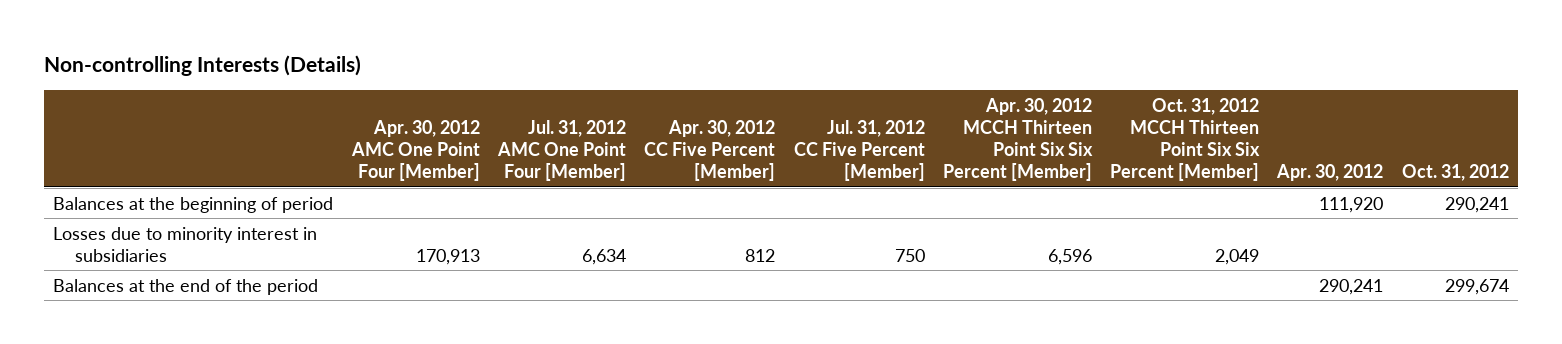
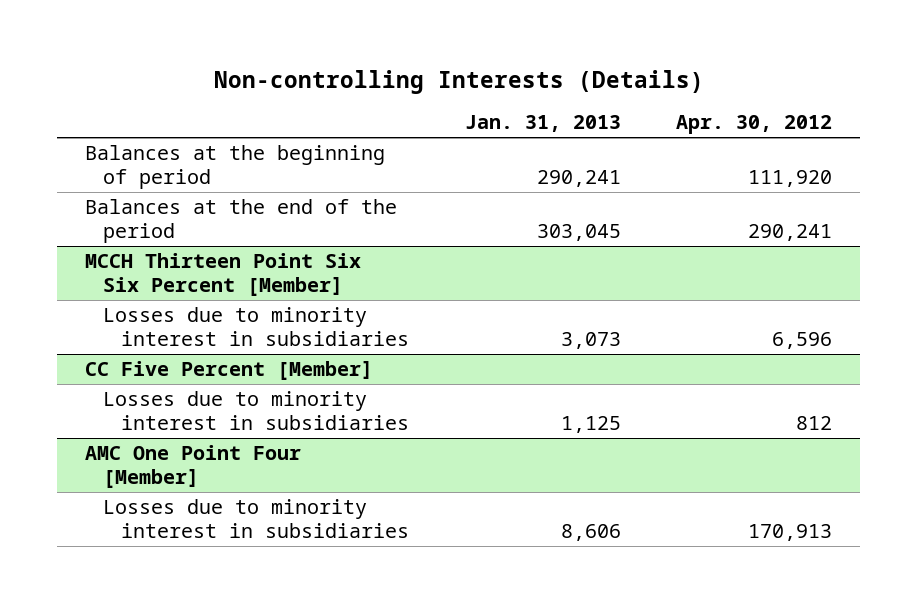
[350,120,480,182] Apr. 30, 2012 AMC One Point Four [Member] -> none
[496,120,626,182] Jul. 31, 2012 AMC One Point Four [Member] -> none
[644,120,776,182] Apr. 30, 2012 CC Five Percent [Member] -> none
[793,120,925,182] Jul. 31, 2012 CC Five Percent [Member] -> none
[942,97,1093,182] Apr. 30, 2012 MCCH Thirteen Point Six Six Percent [Member] -> none
[1110,97,1261,182] Oct. 31, 2012 MCCH Thirteen Point Six Six Percent [Member] -> none
[1401,164,1509,182] Oct. 31, 2012 -> none
none -> [464,115,621,133] Jan. 31, 2013
[53,226,318,262] Losses due to minority interest in subsidiaries -> none
none -> [84,253,361,297] MCCH Thirteen Point Six Six Percent [Member]
none -> [102,307,409,347] Losses due to minority interest in subsidiaries
none -> [84,361,373,381] CC Five Percent [Member]
none -> [102,391,409,431] Losses due to minority interest in subsidiaries
none -> [84,445,301,489] AMC One Point Four [Member]
none -> [102,499,409,539] Losses due to minority interest in subsidiaries

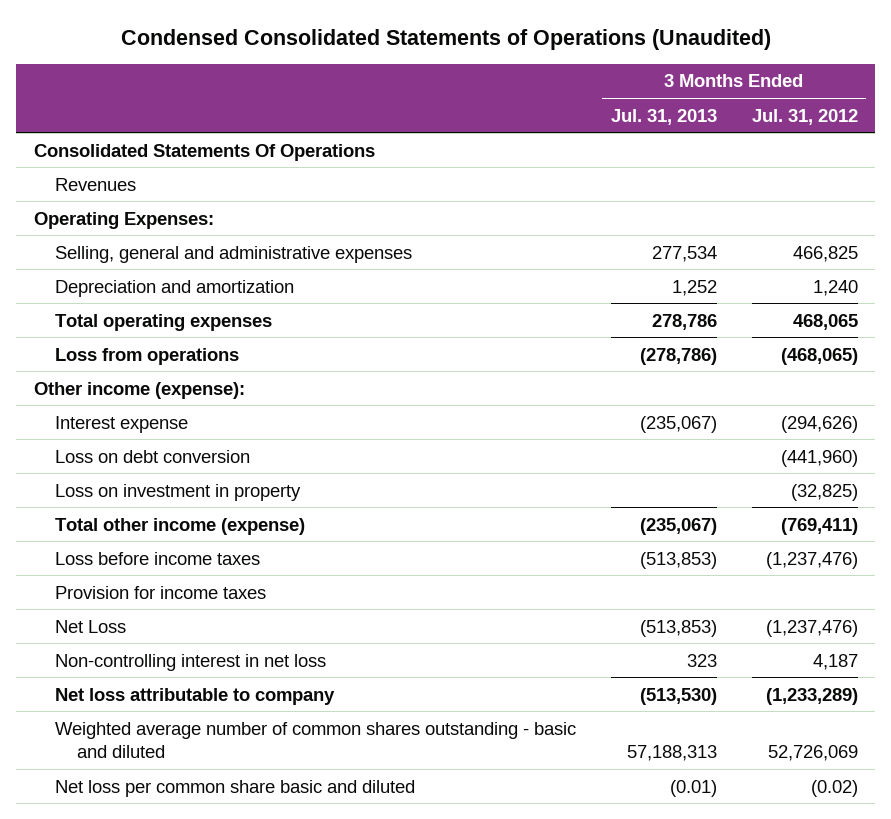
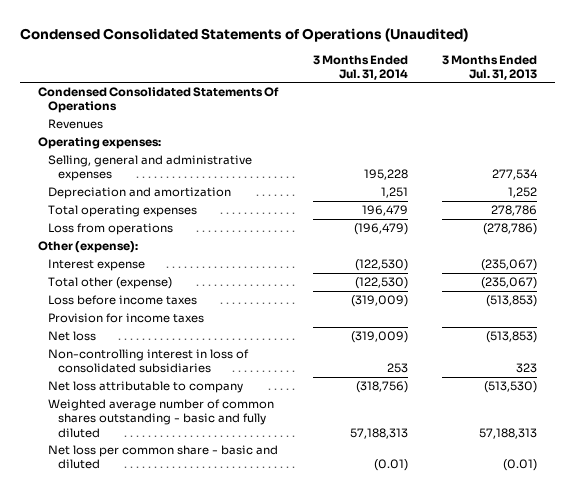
[751,108,858,125] Jul. 31, 2012 -> none
none -> [312,54,408,80] 3 Months Ended Jul. 31, 2014
[33,143,375,161] Consolidated Statements Of Operations -> [37,87,279,114] Condensed Consolidated Statements Of Operations
[33,211,214,229] Operating Expenses: -> [37,137,161,150] Operating expenses:
[33,381,245,399] Other income (expense): -> [37,241,138,254] Other (expense):
[55,449,251,463] Loss on debt conversion -> none
[55,483,302,501] Loss on investment in property -> none
[55,517,306,535] Total other income (expense) -> [48,277,173,290] Total other (expense)
[55,619,127,633] Net Loss -> [48,331,97,342] Net loss
[55,653,327,671] Non-controlling interest in net loss -> [48,349,250,374] Non-controlling interest in loss of consolidated subsidiaries
[55,721,577,759] Weighted average number of common shares outstanding - basic and diluted -> [48,399,275,438] Weighted average number of common shares outstanding - basic and fully diluted
[55,779,416,797] Net loss per common share basic and diluted -> [48,445,279,470] Net loss per common share - basic and diluted

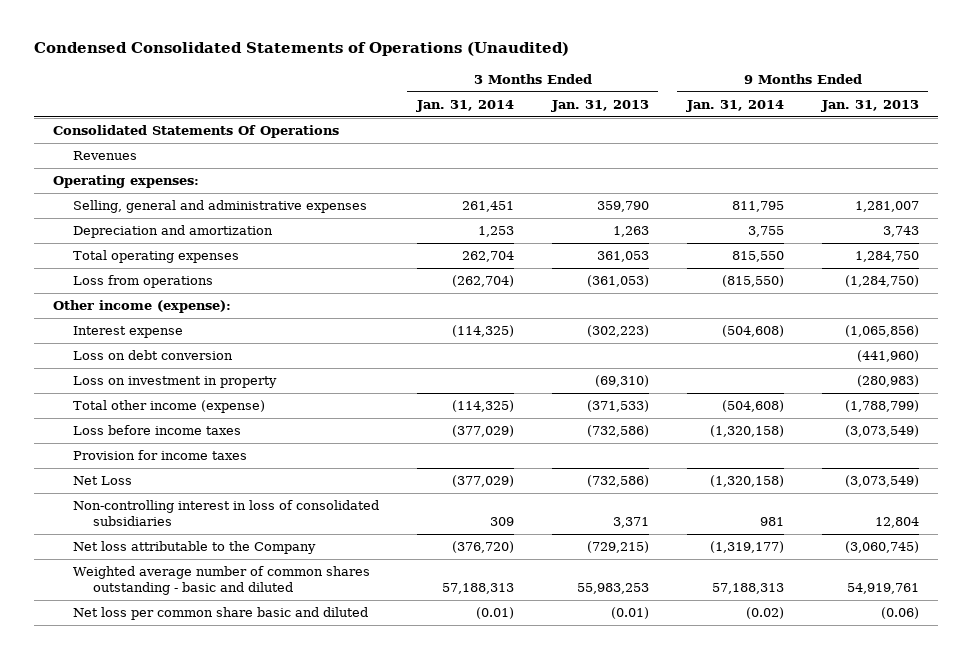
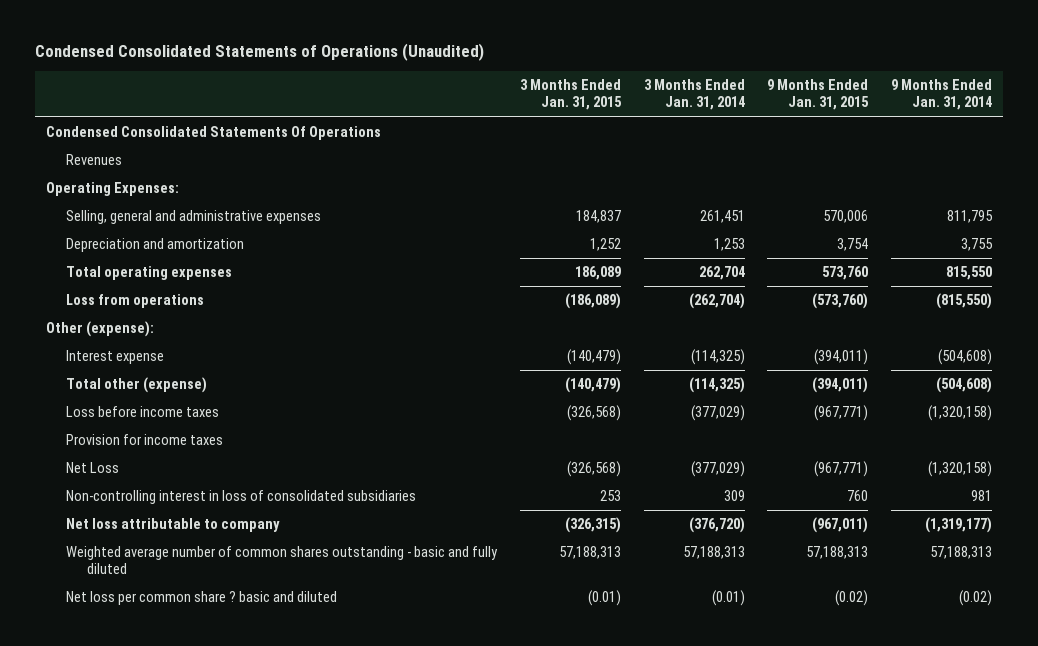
[550,99,649,112] Jan. 31, 2013 -> none
[820,99,919,112] Jan. 31, 2013 -> none
none -> [520,79,623,111] 3 Months Ended Jan. 31, 2015
none -> [767,79,870,111] 9 Months Ended Jan. 31, 2015
[52,125,339,139] Consolidated Statements Of Operations -> [45,126,381,141] Condensed Consolidated Statements Of Operations
[52,175,199,189] Operating expenses: -> [45,182,179,197] Operating Expenses:
[52,300,231,314] Other income (expense): -> [45,321,154,338] Other (expense):
[72,350,233,361] Loss on debt conversion -> none
[72,376,277,389] Loss on investment in property -> none
[72,400,265,414] Total other income (expense) -> [66,377,208,394] Total other (expense)
[72,541,316,555] Net loss attributable to the Company -> [66,518,281,533] Net loss attributable to company
[72,566,370,595] Weighted average number of common shares outstanding - basic and diluted -> [66,546,499,575] Weighted average number of common shares outstanding - basic and fully diluted
[72,607,368,621] Net loss per common share basic and diluted -> [66,591,338,606] Net loss per common share ? basic and diluted

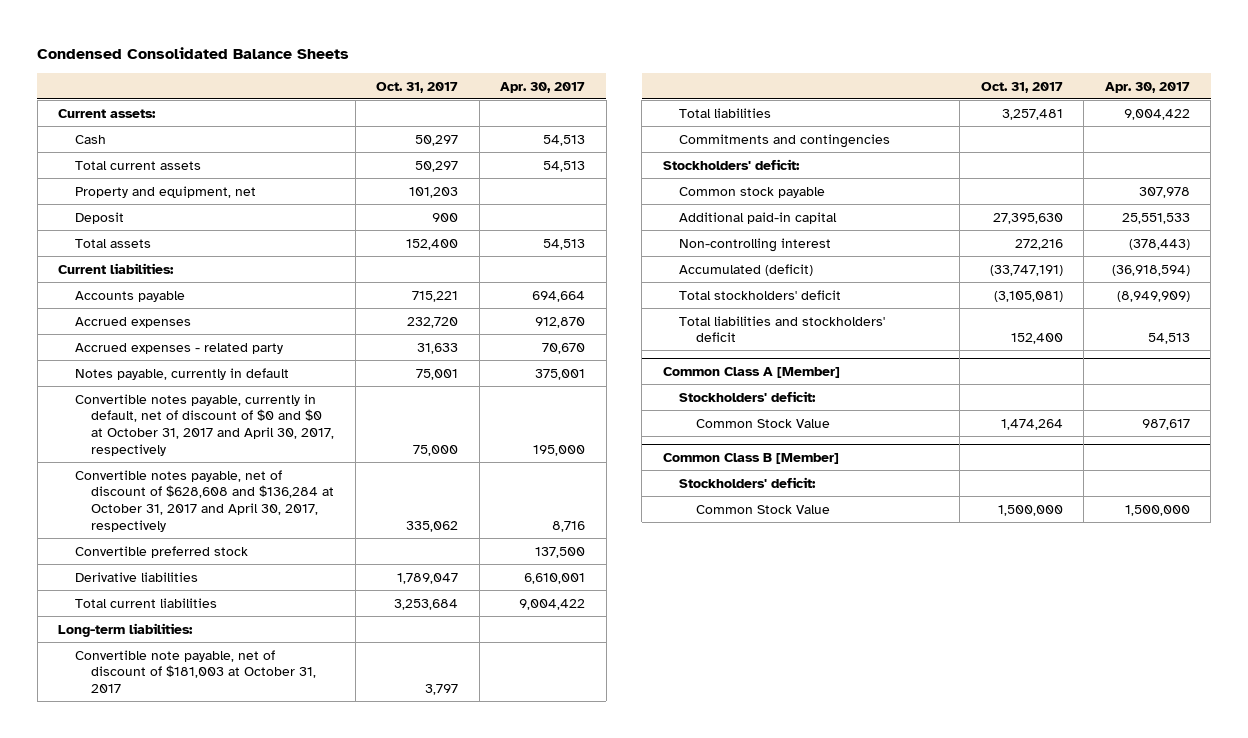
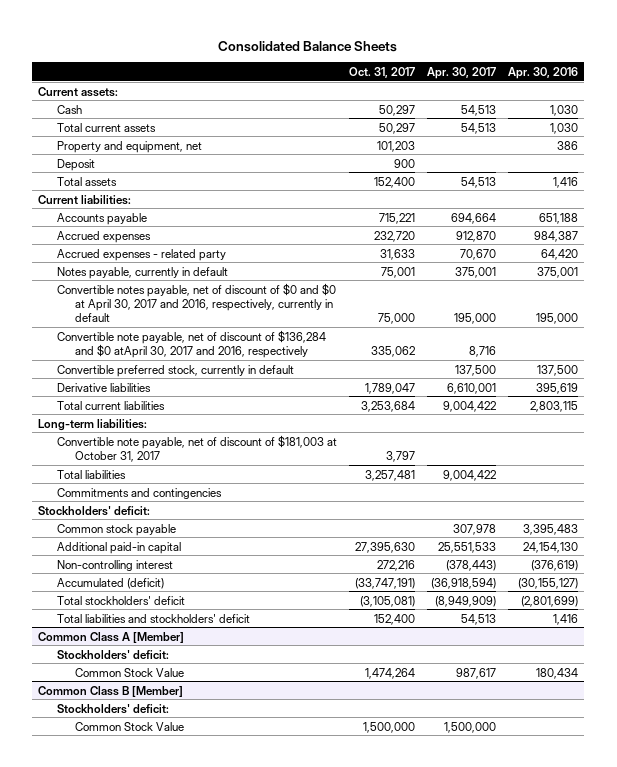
[37,47,350,60] Condensed Consolidated Balance Sheets -> [218,40,398,52] Consolidated Balance Sheets
none -> [508,66,579,79] Apr. 30, 2016
[74,393,335,456] Convertible notes payable, currently in default, net of discount of $0 and $0 at October 31, 2017 and April 30, 2017, respectively -> [56,282,336,323] Convertible notes payable, net of discount of $0 and $0 at April 30, 2017 and 2016, respectively, currently in default
[74,469,335,532] Convertible notes payable, net of discount of $628,608 and $136,284 at October 31, 2017 and April 30, 2017, respectively -> [56,329,326,358] Convertible note payable, net of discount of $136,284 and $0 atApril 30, 2017 and 2016, respectively
[74,545,248,558] Convertible preferred stock -> [56,364,294,377] Convertible preferred stock, currently in default

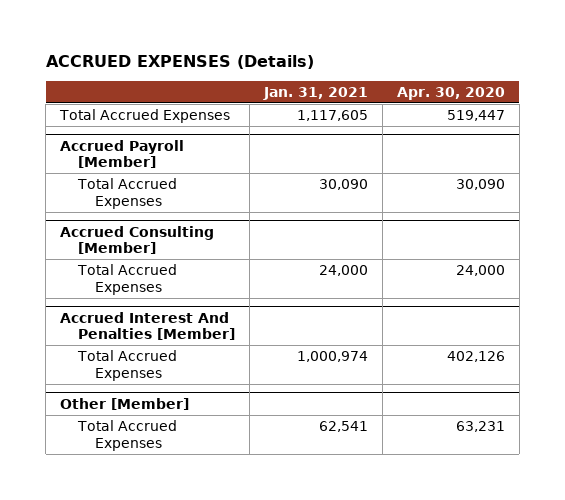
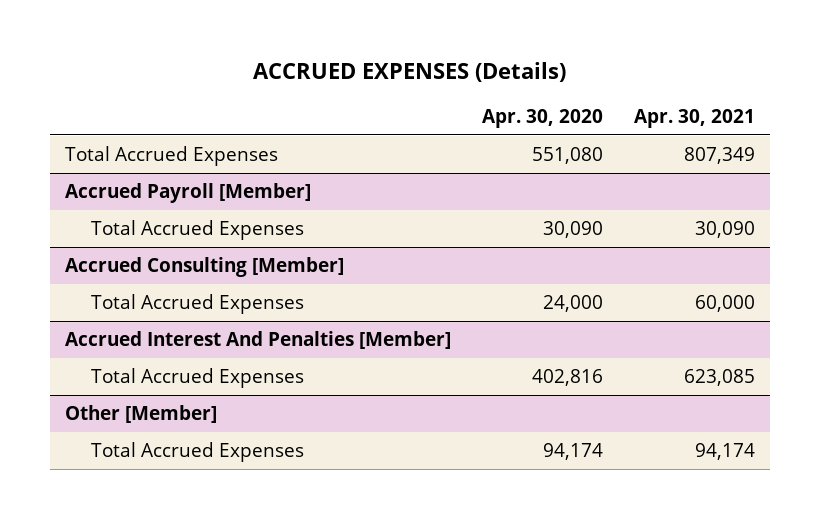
[262,86,368,100] Jan. 31, 2021 -> none
none -> [633,109,755,129] Apr. 30, 2021
[446,110,505,122] 519,447 -> [531,147,603,165] 551,080
[446,351,505,363] 402,126 -> [531,369,603,387] 402,816
[455,421,505,433] 63,231 -> [542,443,603,461] 94,174

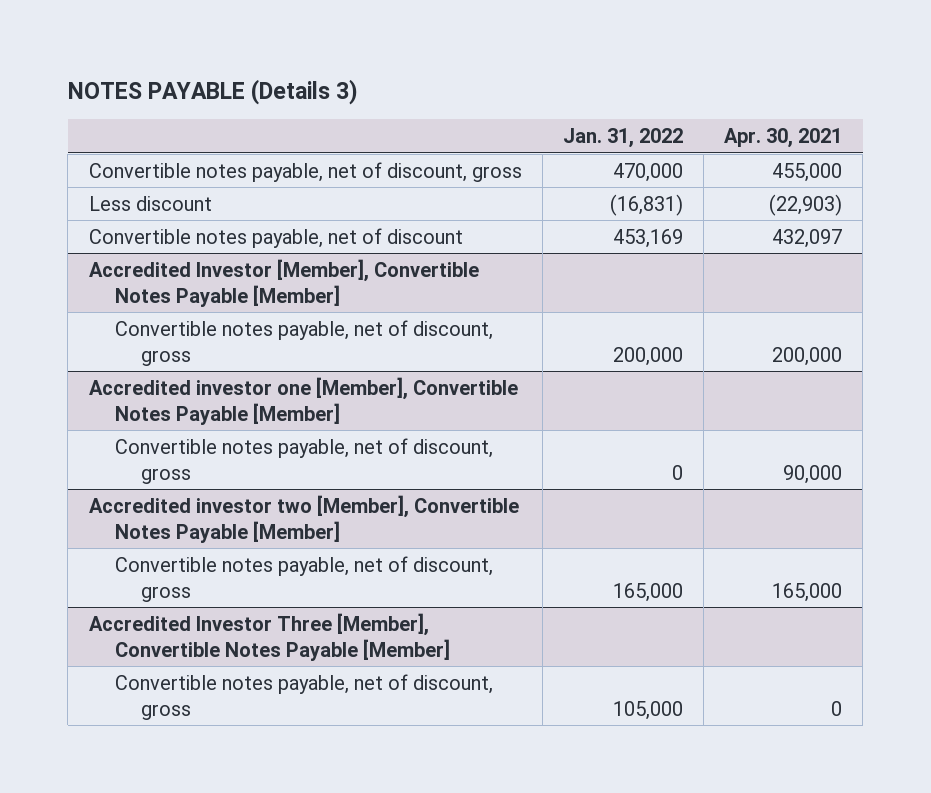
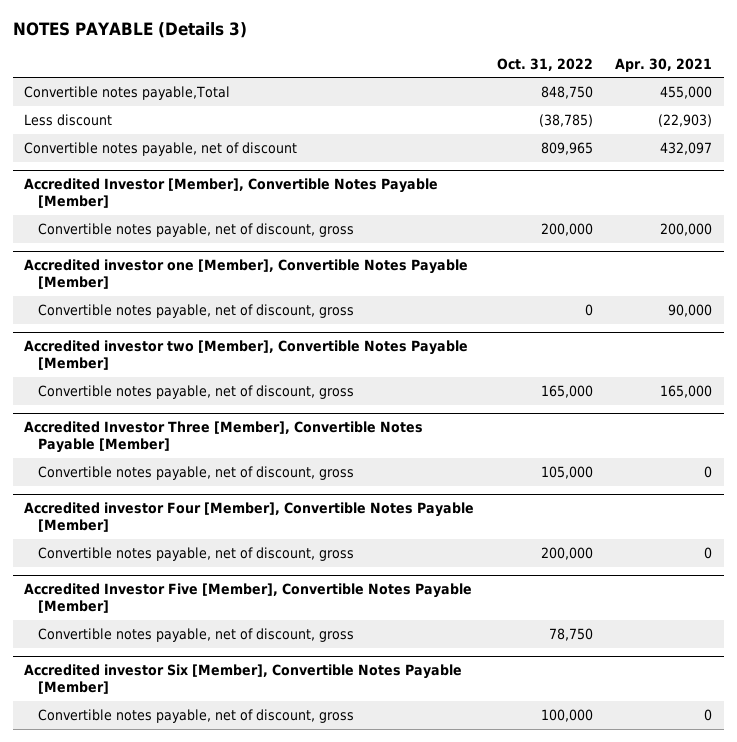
[562,127,683,148] Jan. 31, 2022 -> none
none -> [496,57,593,71] Oct. 31, 2022
[88,161,522,182] Convertible notes payable, net of discount, gross -> [24,86,231,101] Convertible notes payable,Total
none -> [24,502,475,533] Accredited investor Four [Member], Convertible Notes Payable [Member]
none -> [38,547,355,562] Convertible notes payable, net of discount, gross
none -> [24,583,473,614] Accredited Investor Five [Member], Convertible Notes Payable [Member]
none -> [38,628,355,643] Convertible notes payable, net of discount, gross
none -> [24,664,463,695] Accredited investor Six [Member], Convertible Notes Payable [Member]
none -> [38,709,355,724] Convertible notes payable, net of discount, gross

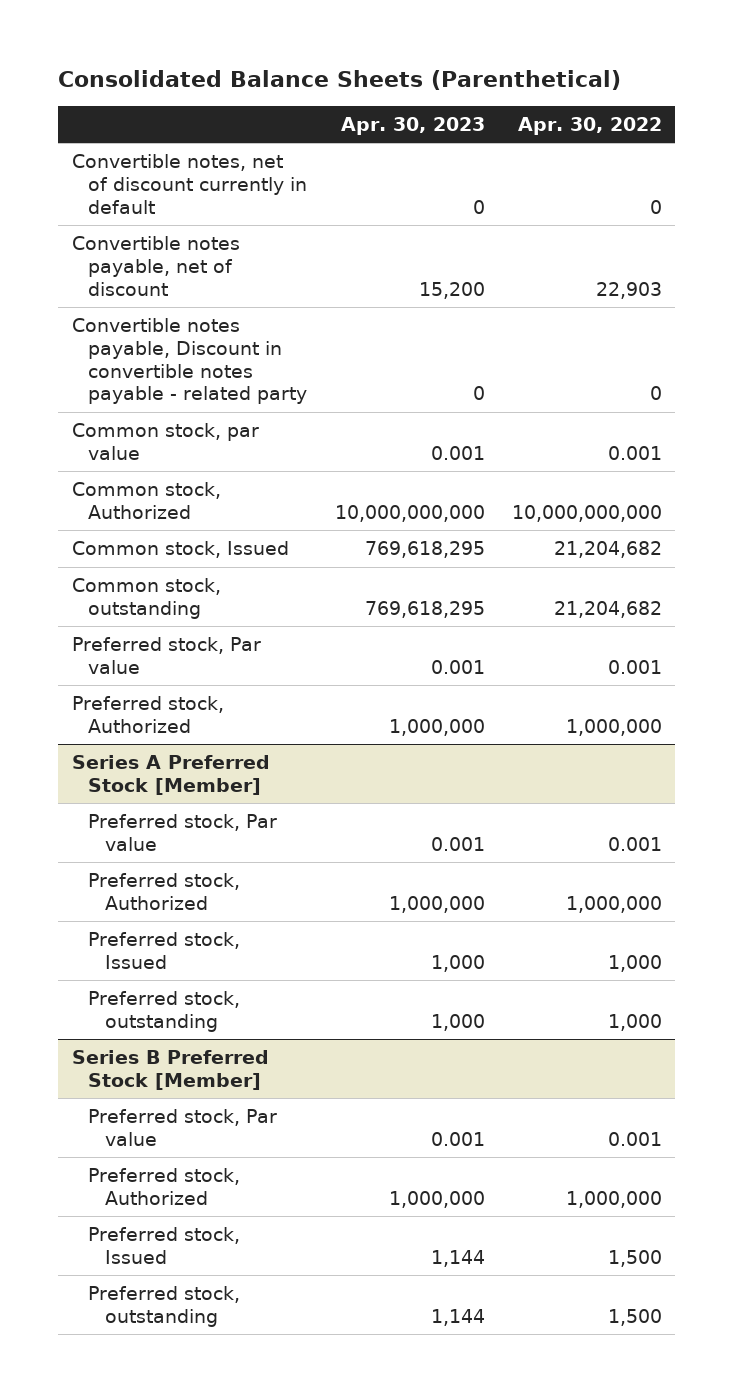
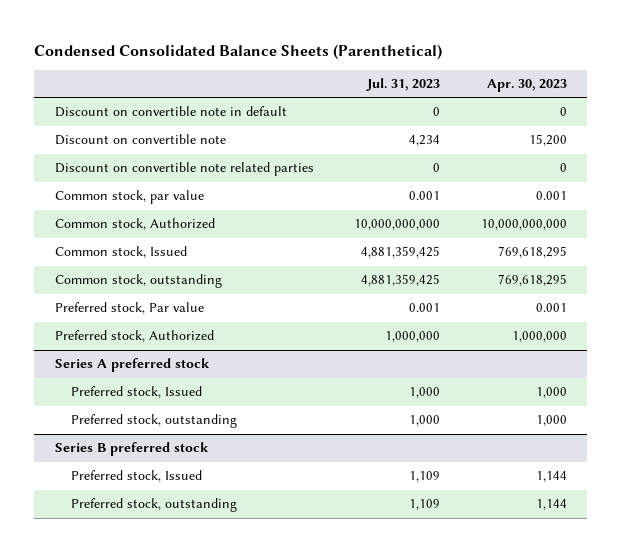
[58,70,622,91] Consolidated Balance Sheets (Parenthetical) -> [34,43,443,60] Condensed Consolidated Balance Sheets (Parenthetical)
[517,116,662,135] Apr. 30, 2022 -> none
none -> [366,77,441,91] Jul. 31, 2023
[71,154,308,214] Convertible notes, net of discount currently in default -> none
[71,318,308,405] Convertible notes payable, Discount in convertible notes payable - related party -> none
none -> [54,106,287,118] Discount on convertible note in default
[71,236,240,296] Convertible notes payable, net of discount -> [54,134,226,146] Discount on convertible note
none -> [54,162,314,177] Discount on convertible note related parties
[88,814,278,851] Preferred stock, Par value -> none
[88,873,241,910] Preferred stock, Authorized -> none
[71,755,270,795] Series A Preferred Stock [Member] -> [54,358,210,373] Series A preferred stock
[88,1109,278,1146] Preferred stock, Par value -> none
[88,1168,241,1205] Preferred stock, Authorized -> none
[71,1050,269,1090] Series B Preferred Stock [Member] -> [54,442,209,457] Series B preferred stock

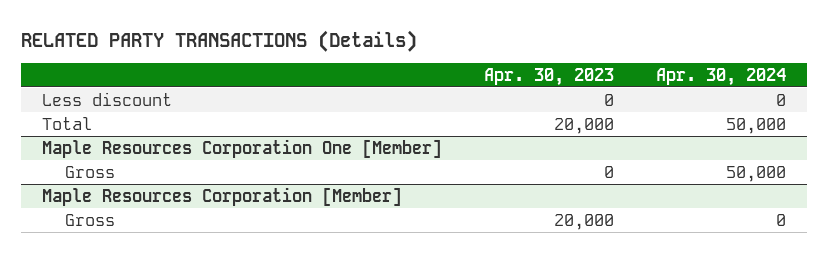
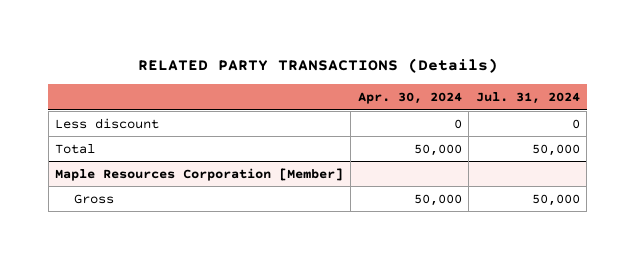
[484,67,615,86] Apr. 30, 2023 -> none
none -> [475,92,580,105] Jul. 31, 2024
[42,138,443,158] Maple Resources Corporation One [Member] -> none
[64,165,115,178] Gross -> none
[776,213,787,226] 0 -> [413,193,462,206] 50,000

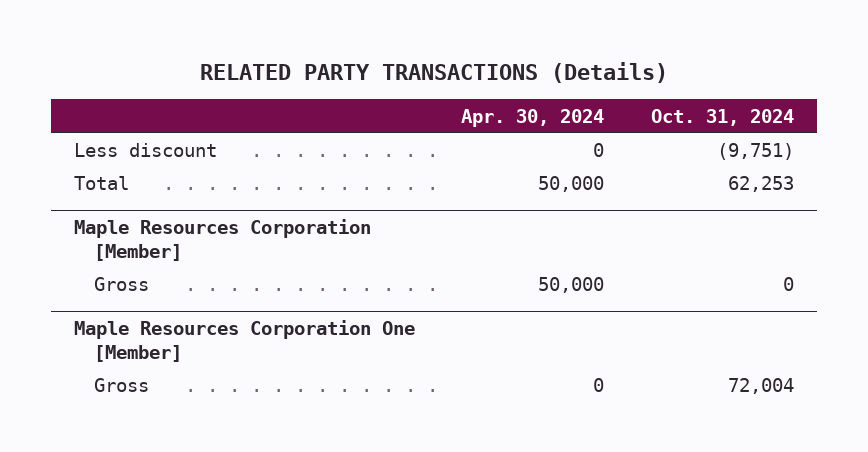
[475,92,580,105] Jul. 31, 2024 -> none
none -> [650,108,794,126] Oct. 31, 2024
none -> [74,320,416,362] Maple Resources Corporation One [Member]
none -> [93,377,149,392] Gross

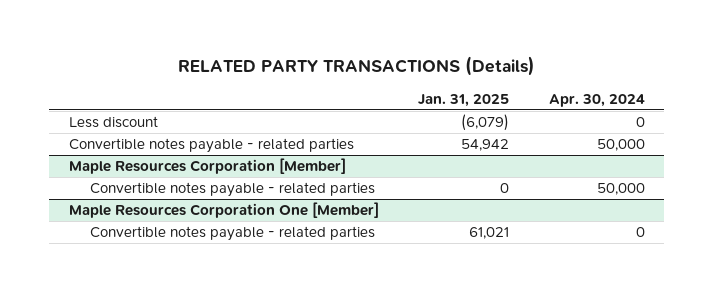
[650,108,794,126] Oct. 31, 2024 -> none
none -> [418,93,510,107] Jan. 31, 2025
[74,175,130,190] Total -> none
none -> [68,138,354,154] Convertible notes payable - related parties
[93,276,149,291] Gross -> none
none -> [89,182,375,198] Convertible notes payable - related parties
[93,377,149,392] Gross -> none
none -> [89,226,375,242] Convertible notes payable - related parties

